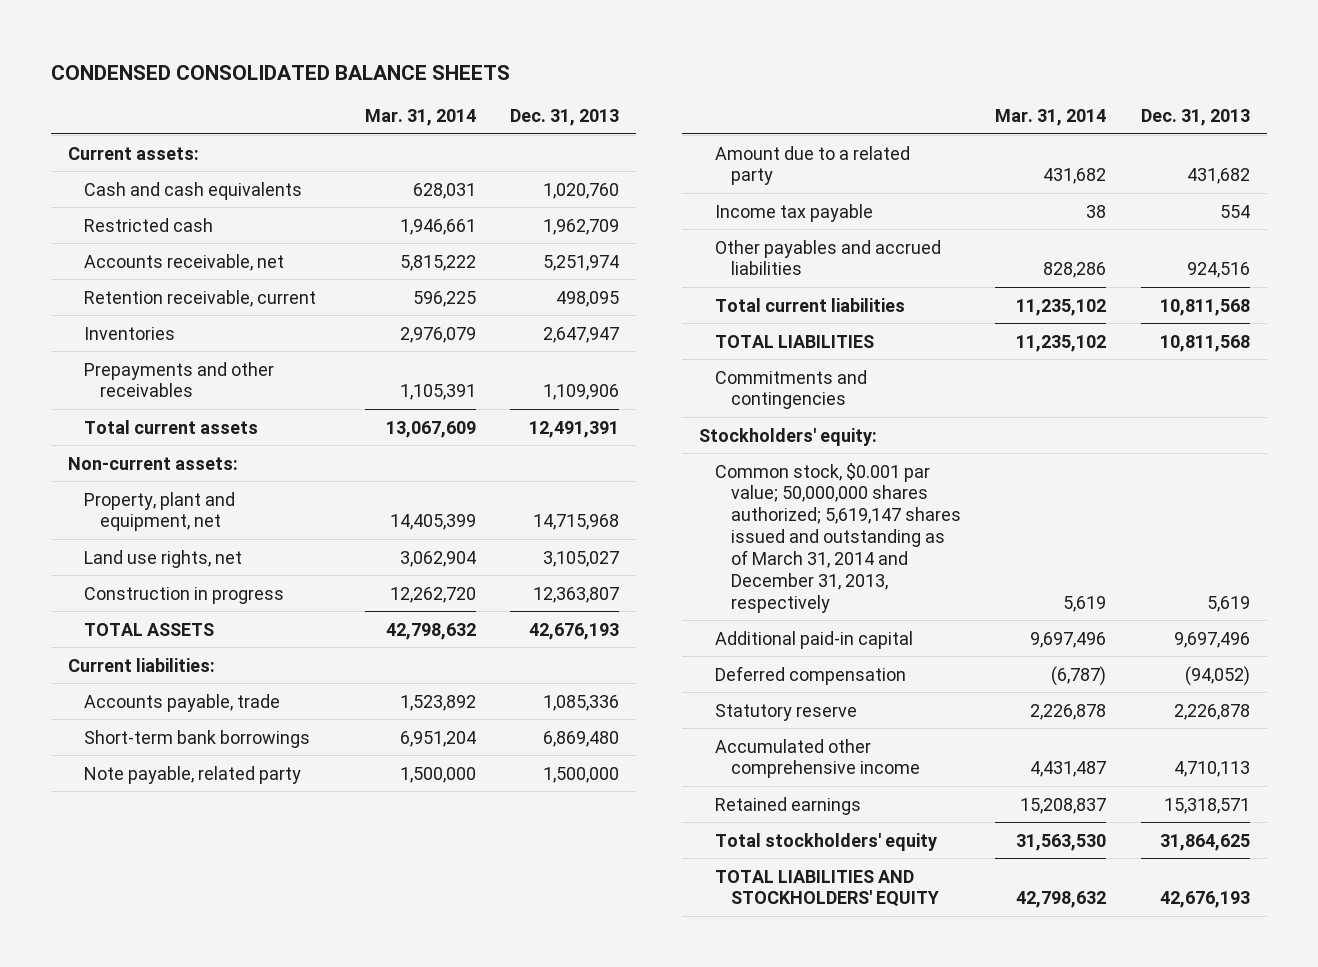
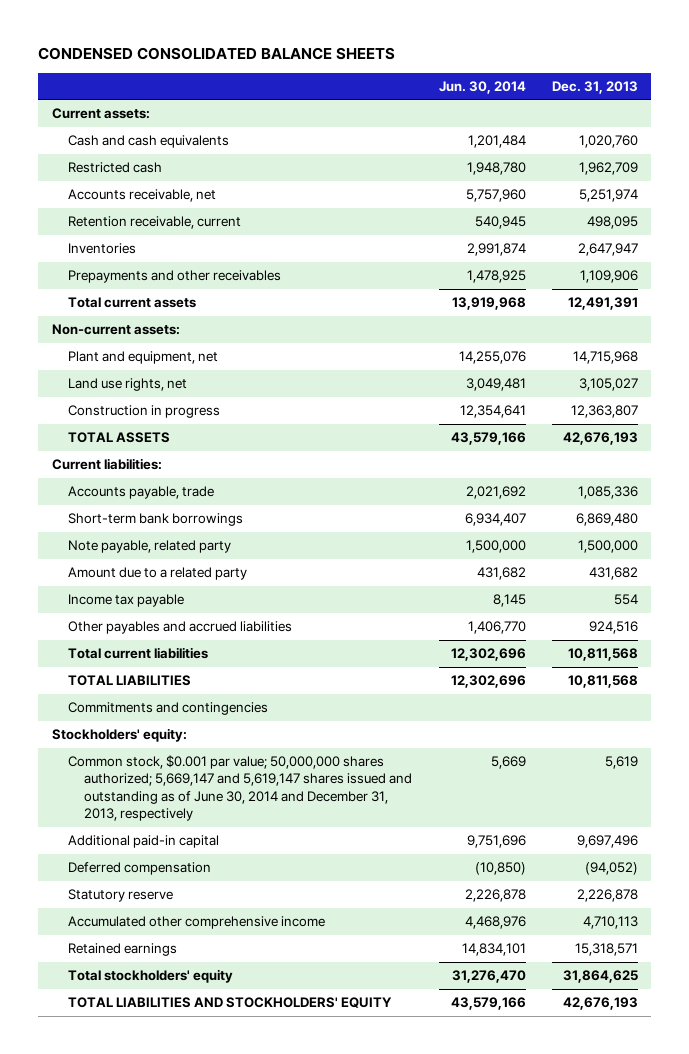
[364,109,476,127] Mar. 31, 2014 -> none
none -> [438,80,526,94] Jun. 30, 2014
[84,491,236,532] Property, plant and equipment, net -> [67,351,218,365] Plant and equipment, net
[714,462,961,613] Common stock, $0.001 par value; 50,000,000 shares authorized; 5,619,147 shares issued and outstanding as of March 31, 2014 and December 31, 2013, respectively -> [67,755,413,822] Common stock, $0.001 par value; 50,000,000 shares authorized; 5,669,147 and 5,619,147 shares issued and outstanding as of June 30, 2014 and December 31, 2013, respectively

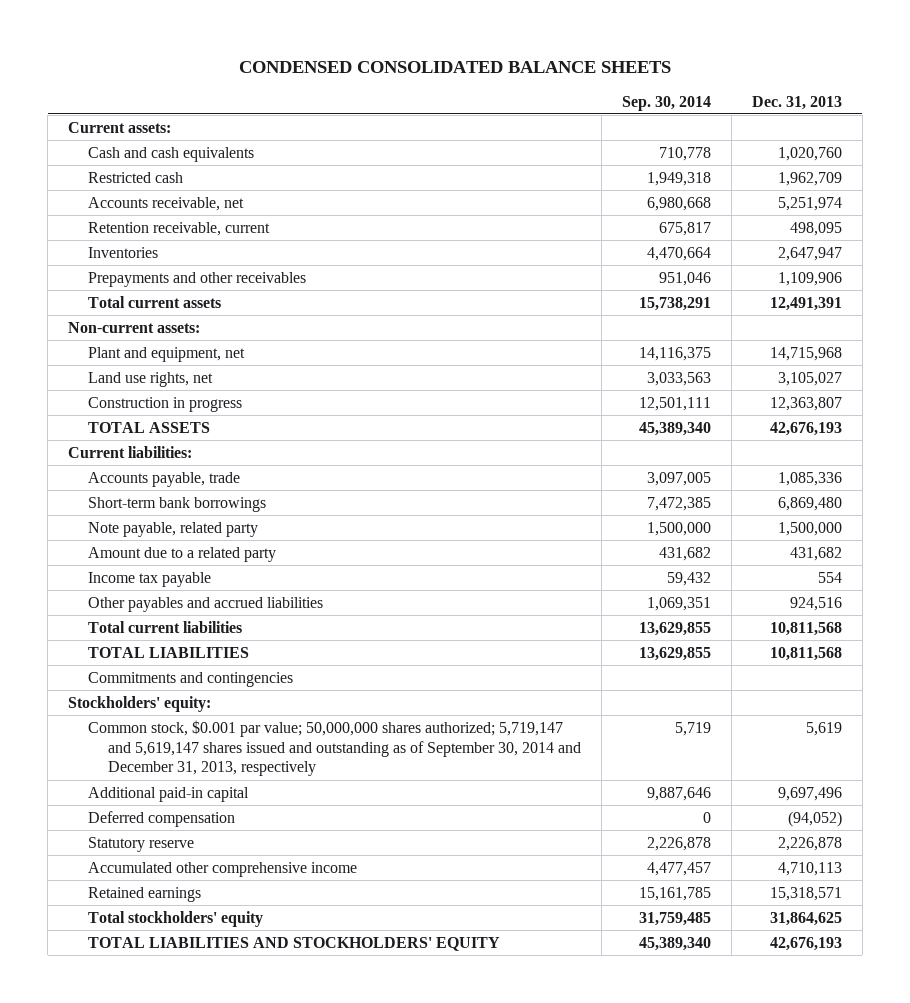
[438,80,526,94] Jun. 30, 2014 -> none
none -> [621,95,711,111] Sep. 30, 2014
[67,755,413,822] Common stock, $0.001 par value; 50,000,000 shares authorized; 5,669,147 and 5,619,147 shares issued and outstanding as of June 30, 2014 and December 31, 2013, respectively -> [87,719,581,777] Common stock, $0.001 par value; 50,000,000 shares authorized; 5,719,147 and 5,619,147 shares issued and outstanding as of September 30, 2014 and December 31, 2013, respectively

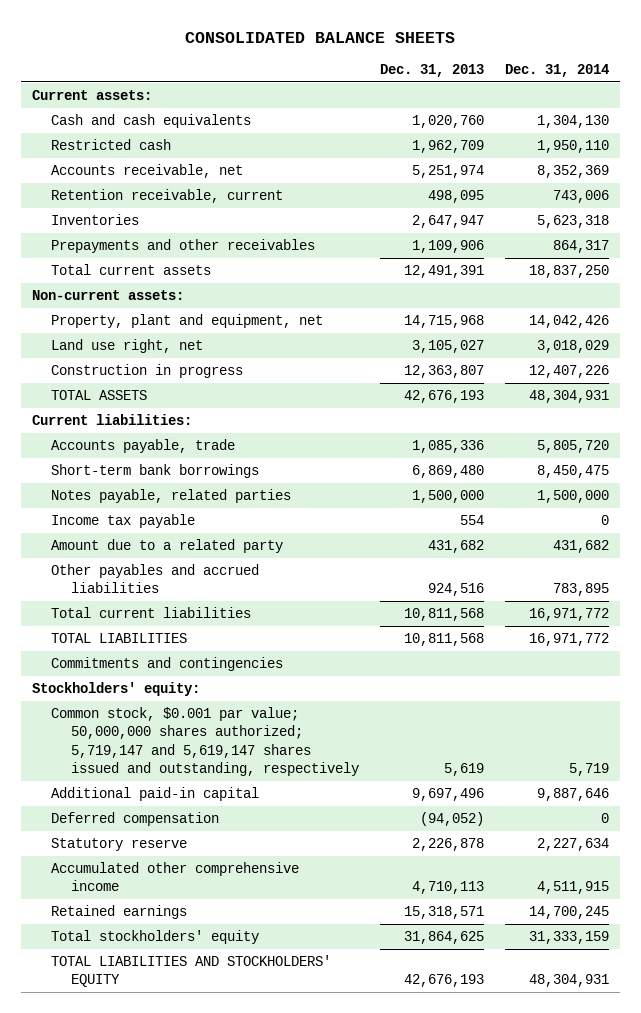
[239,60,672,73] CONDENSED CONSOLIDATED BALANCE SHEETS -> [185,31,456,43] CONSOLIDATED BALANCE SHEETS
[621,95,711,111] Sep. 30, 2014 -> none
none -> [505,64,610,78] Dec. 31, 2014
[87,346,245,362] Plant and equipment, net -> [51,313,324,328] Property, plant and equipment, net
[87,371,213,387] Land use rights, net -> [51,338,204,353] Land use right, net
[87,521,258,537] Note payable, related party -> [51,488,292,503] Notes payable, related parties
[87,546,276,562] Amount due to a related party -> [51,538,284,553] Amount due to a related party
[87,719,581,777] Common stock, $0.001 par value; 50,000,000 shares authorized; 5,719,147 and 5,619,147 shares issued and outstanding as of September 30, 2014 and December 31, 2013, respectively -> [51,706,359,777] Common stock, $0.001 par value; 50,000,000 shares authorized; 5,719,147 and 5,619,147 shares issued and outstanding, respectively

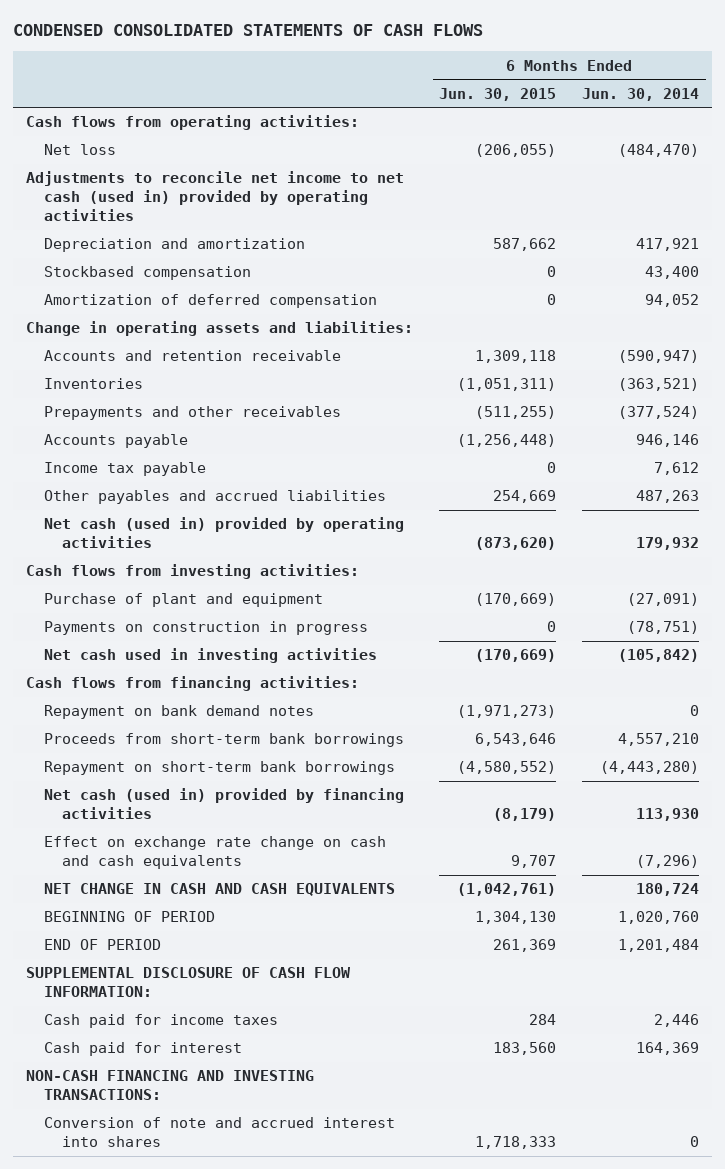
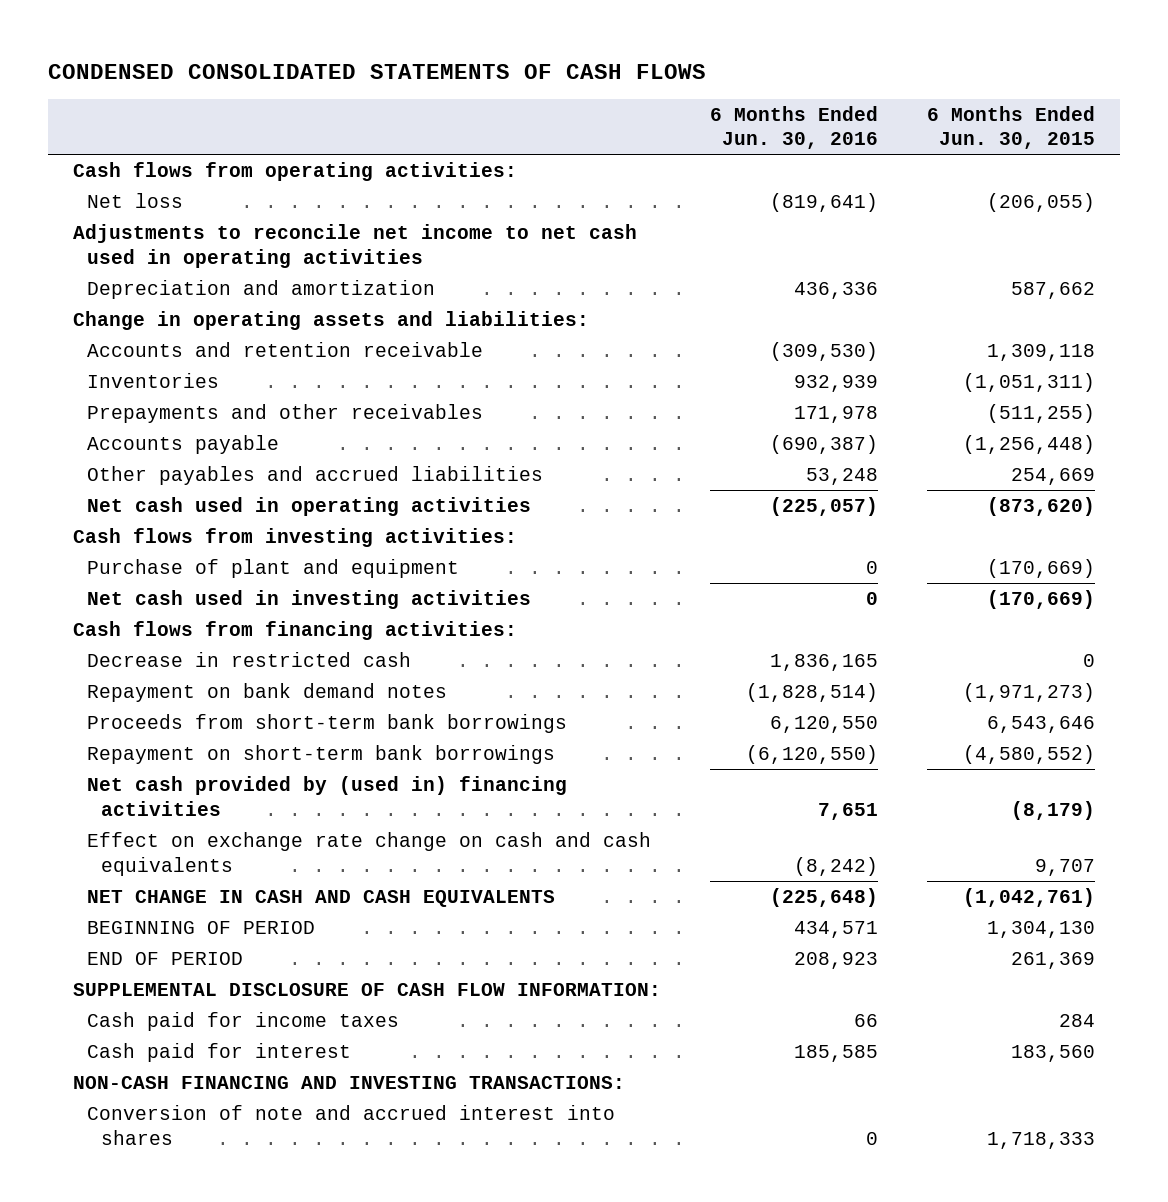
[582,87,700,101] Jun. 30, 2014 -> none
none -> [709,105,878,150] 6 Months Ended Jun. 30, 2016
[26,171,405,222] Adjustments to reconcile net income to net cash (used in) provided by operating activities -> [72,223,637,268] Adjustments to reconcile net income to net cash used in operating activities
[43,266,251,281] Stockbased compensation -> none
[43,294,377,309] Amortization of deferred compensation -> none
[43,462,206,477] Income tax payable -> none
[43,517,404,549] Net cash (used in) provided by operating activities -> [87,496,532,516] Net cash used in operating activities
[43,621,368,636] Payments on construction in progress -> none
none -> [87,651,412,667] Decrease in restricted cash
[43,788,404,820] Net cash (used in) provided by financing activities -> [87,775,568,816] Net cash provided by (used in) financing activities

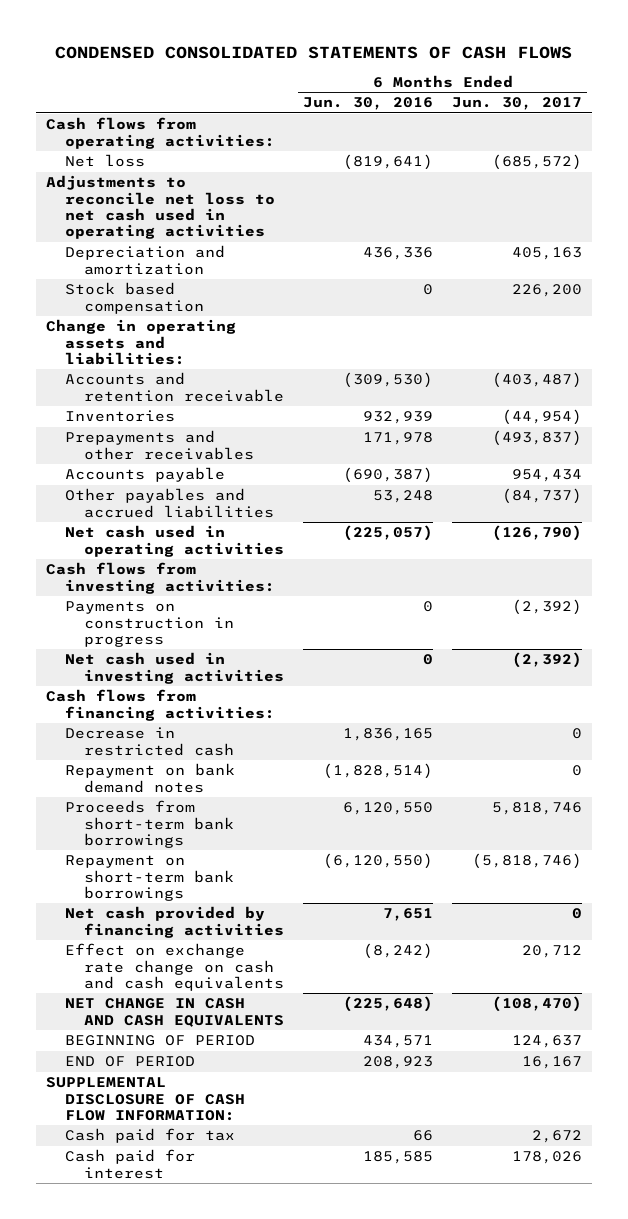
[927,105,1096,150] 6 Months Ended Jun. 30, 2015 -> none
none -> [452,97,583,111] Jun. 30, 2017
[72,223,637,268] Adjustments to reconcile net income to net cash used in operating activities -> [45,175,275,240] Adjustments to reconcile net loss to net cash used in operating activities
none -> [64,282,204,314] Stock based compensation
[87,558,460,578] Purchase of plant and equipment -> none
none -> [64,601,234,647] Payments on construction in progress
[87,775,568,816] Net cash provided by (used in) financing activities -> [64,906,284,938] Net cash provided by financing activities
[87,1011,400,1031] Cash paid for income taxes -> [64,1128,235,1144] Cash paid for tax
[72,1075,625,1089] NON-CASH FINANCING AND INVESTING TRANSACTIONS: -> none
[87,1104,616,1145] Conversion of note and accrued interest into shares -> none

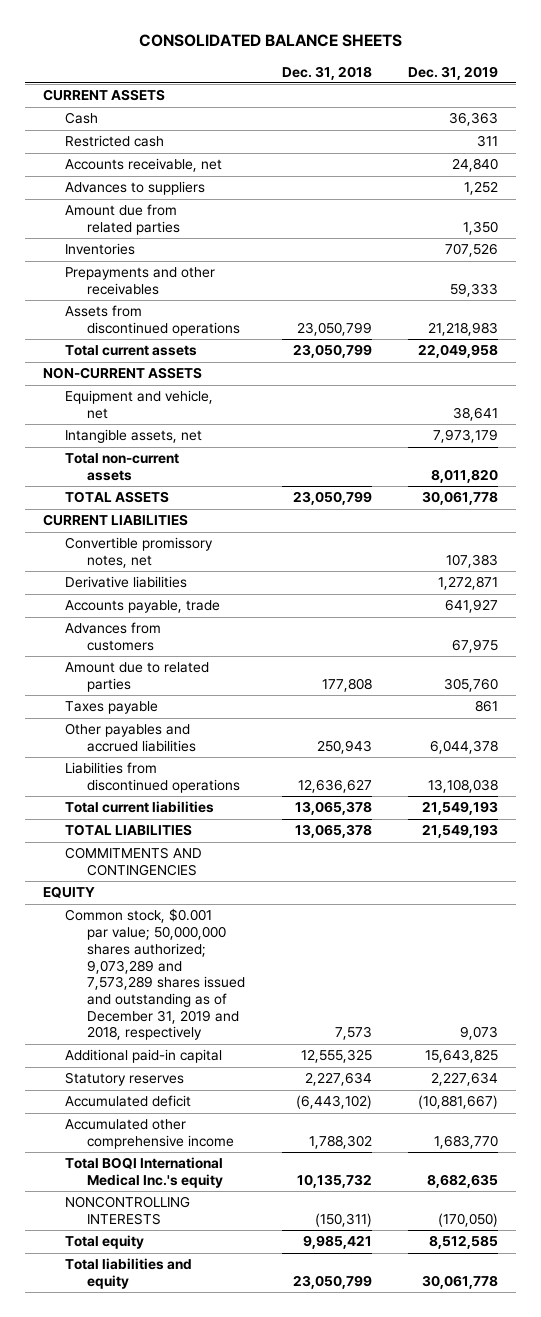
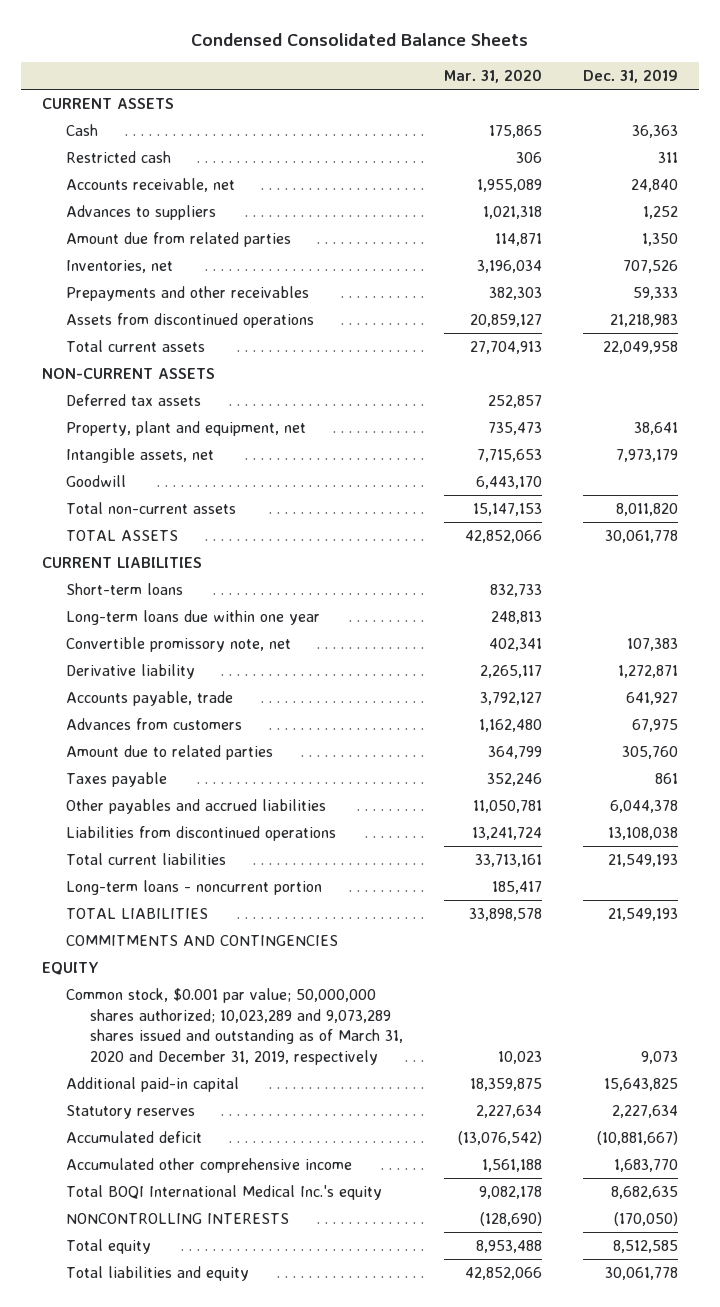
[138,34,402,48] CONSOLIDATED BALANCE SHEETS -> [190,32,528,46] Condensed Consolidated Balance Sheets
[281,65,372,80] Dec. 31, 2018 -> none
none -> [444,69,543,84] Mar. 31, 2020
[65,243,136,256] Inventories -> [65,260,173,274] Inventories, net
none -> [65,394,201,407] Deferred tax assets
[65,390,214,420] Equipment and vehicle, net -> [65,421,306,437] Property, plant and equipment, net
none -> [65,475,126,488] Goodwill
none -> [65,583,183,596] Short-term loans
none -> [65,610,320,626] Long-term loans due within one year
[65,537,214,569] Convertible promissory notes, net -> [65,637,291,653] Convertible promissory note, net
[65,576,188,589] Derivative liabilities -> [65,664,195,680] Derivative liability
none -> [65,880,322,896] Long-term loans - noncurrent portion
[65,908,246,1041] Common stock, $0.001 par value; 50,000,000 shares authorized; 9,073,289 and 7,573,289 shares issued and outstanding as of December 31, 2019 and 2018, respectively -> [65,988,404,1065] Common stock, $0.001 par value; 50,000,000 shares authorized; 10,023,289 and 9,073,289 shares issued and outstanding as of March 31, 2020 and December 31, 2019, respectively

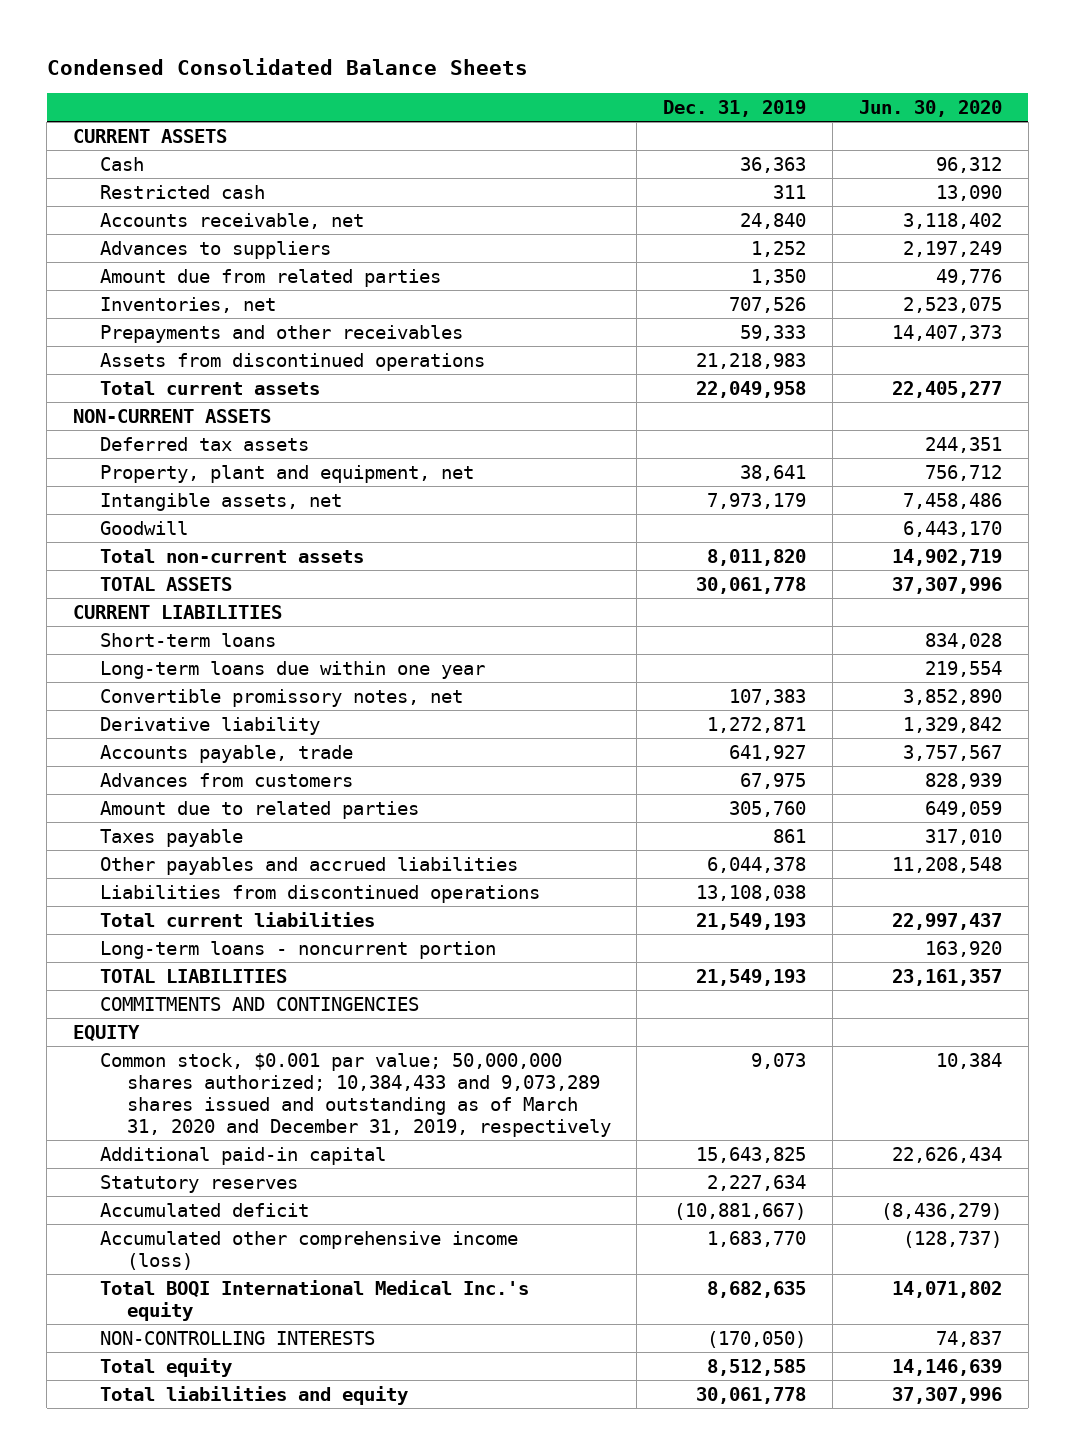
[444,69,543,84] Mar. 31, 2020 -> none
none -> [858,99,1002,117] Jun. 30, 2020
[65,637,291,653] Convertible promissory note, net -> [99,688,463,707] Convertible promissory notes, net
[65,988,404,1065] Common stock, $0.001 par value; 50,000,000 shares authorized; 10,023,289 and 9,073,289 shares issued and outstanding as of March 31, 2020 and December 31, 2019, respectively -> [99,1052,611,1137] Common stock, $0.001 par value; 50,000,000 shares authorized; 10,384,433 and 9,073,289 shares issued and outstanding as of March 31, 2020 and December 31, 2019, respectively
[65,1158,352,1174] Accumulated other comprehensive income -> [99,1230,518,1270] Accumulated other comprehensive income (loss)
[65,1213,289,1225] NONCONTROLLING INTERESTS -> [99,1330,375,1345] NON-CONTROLLING INTERESTS

